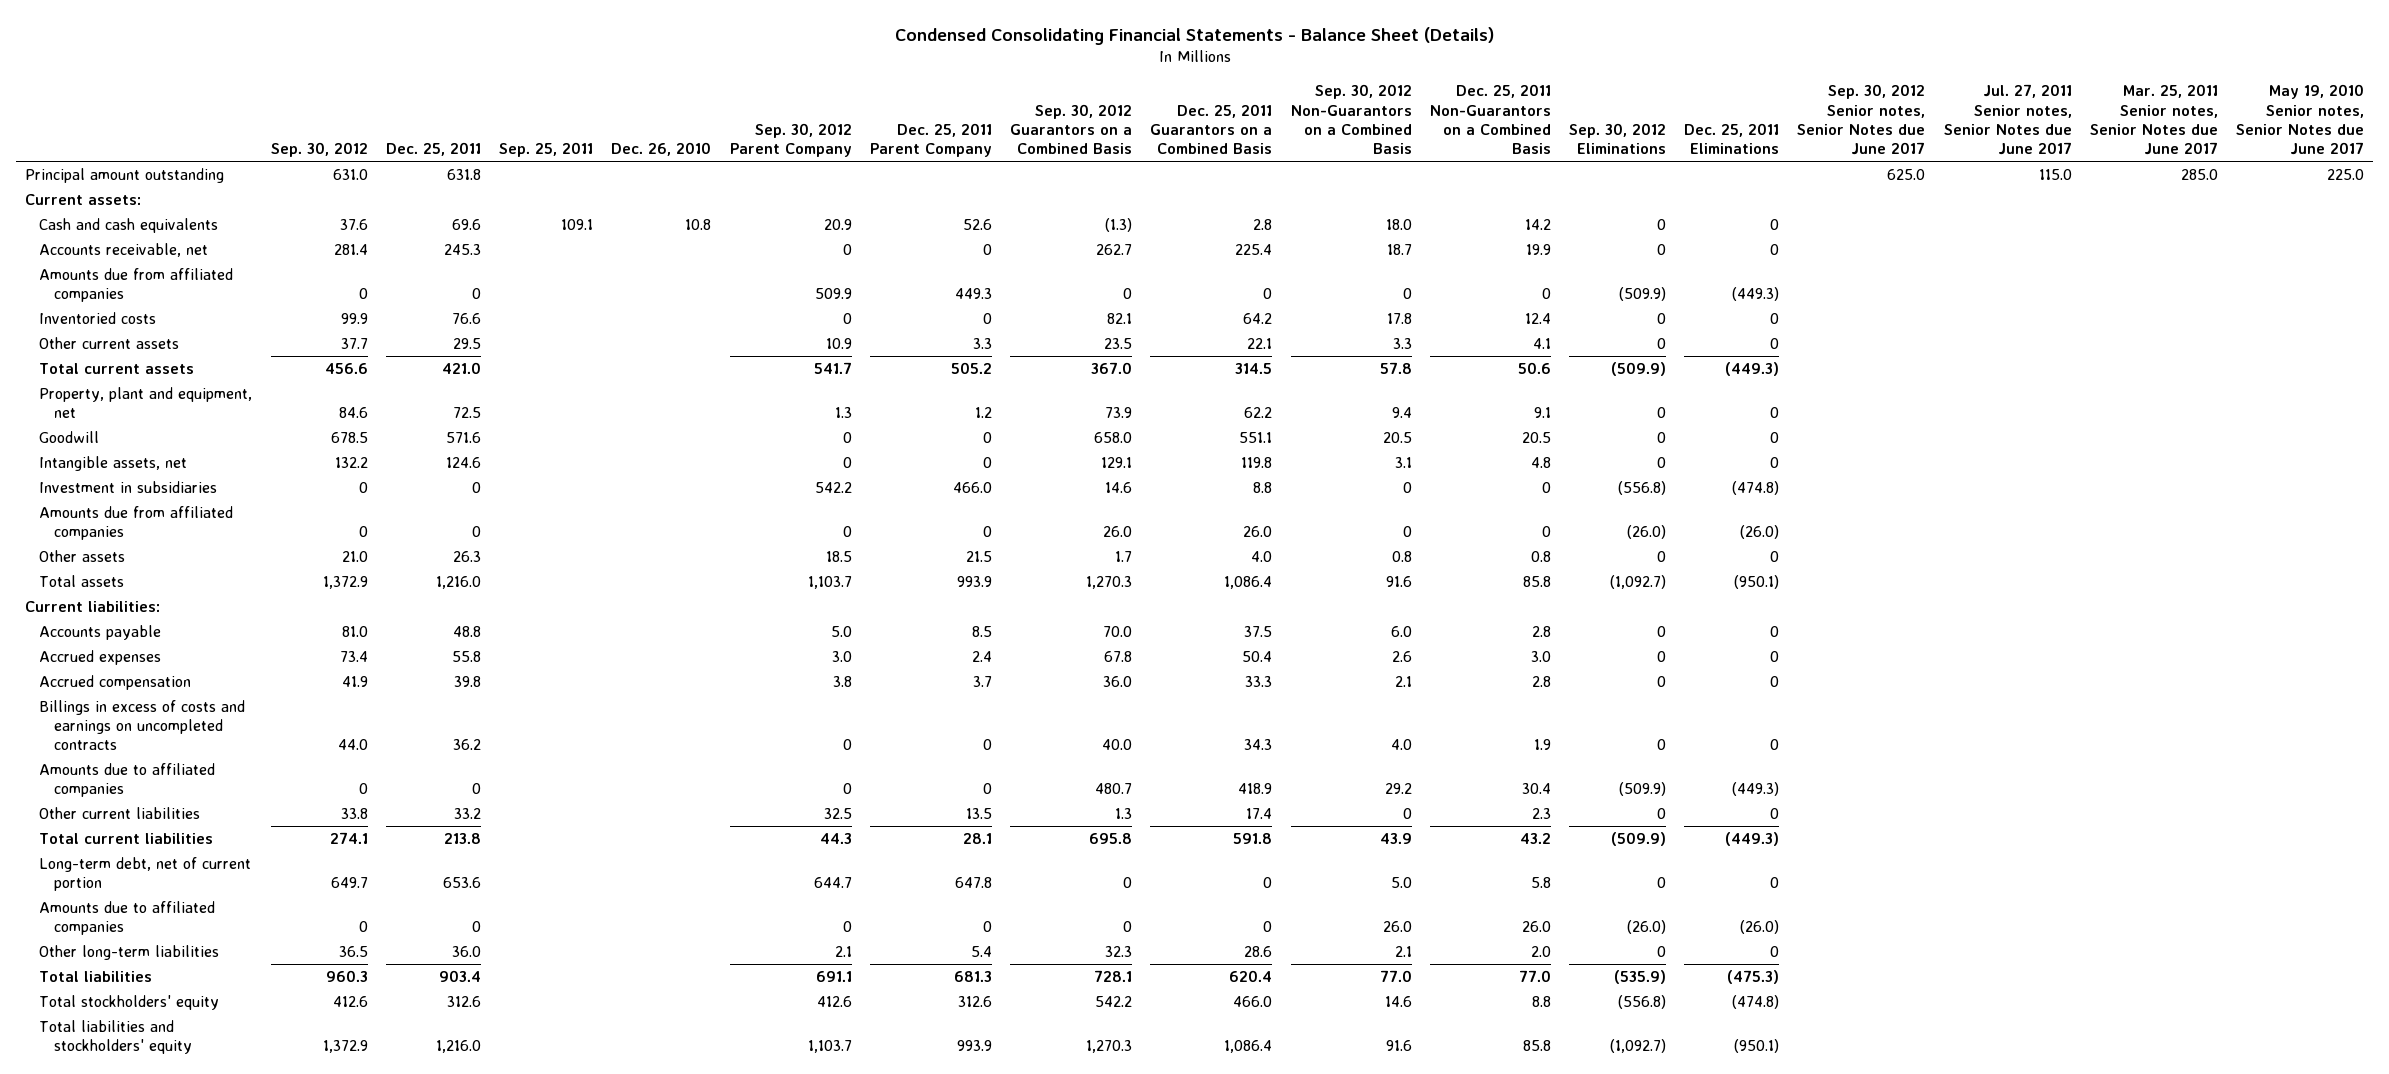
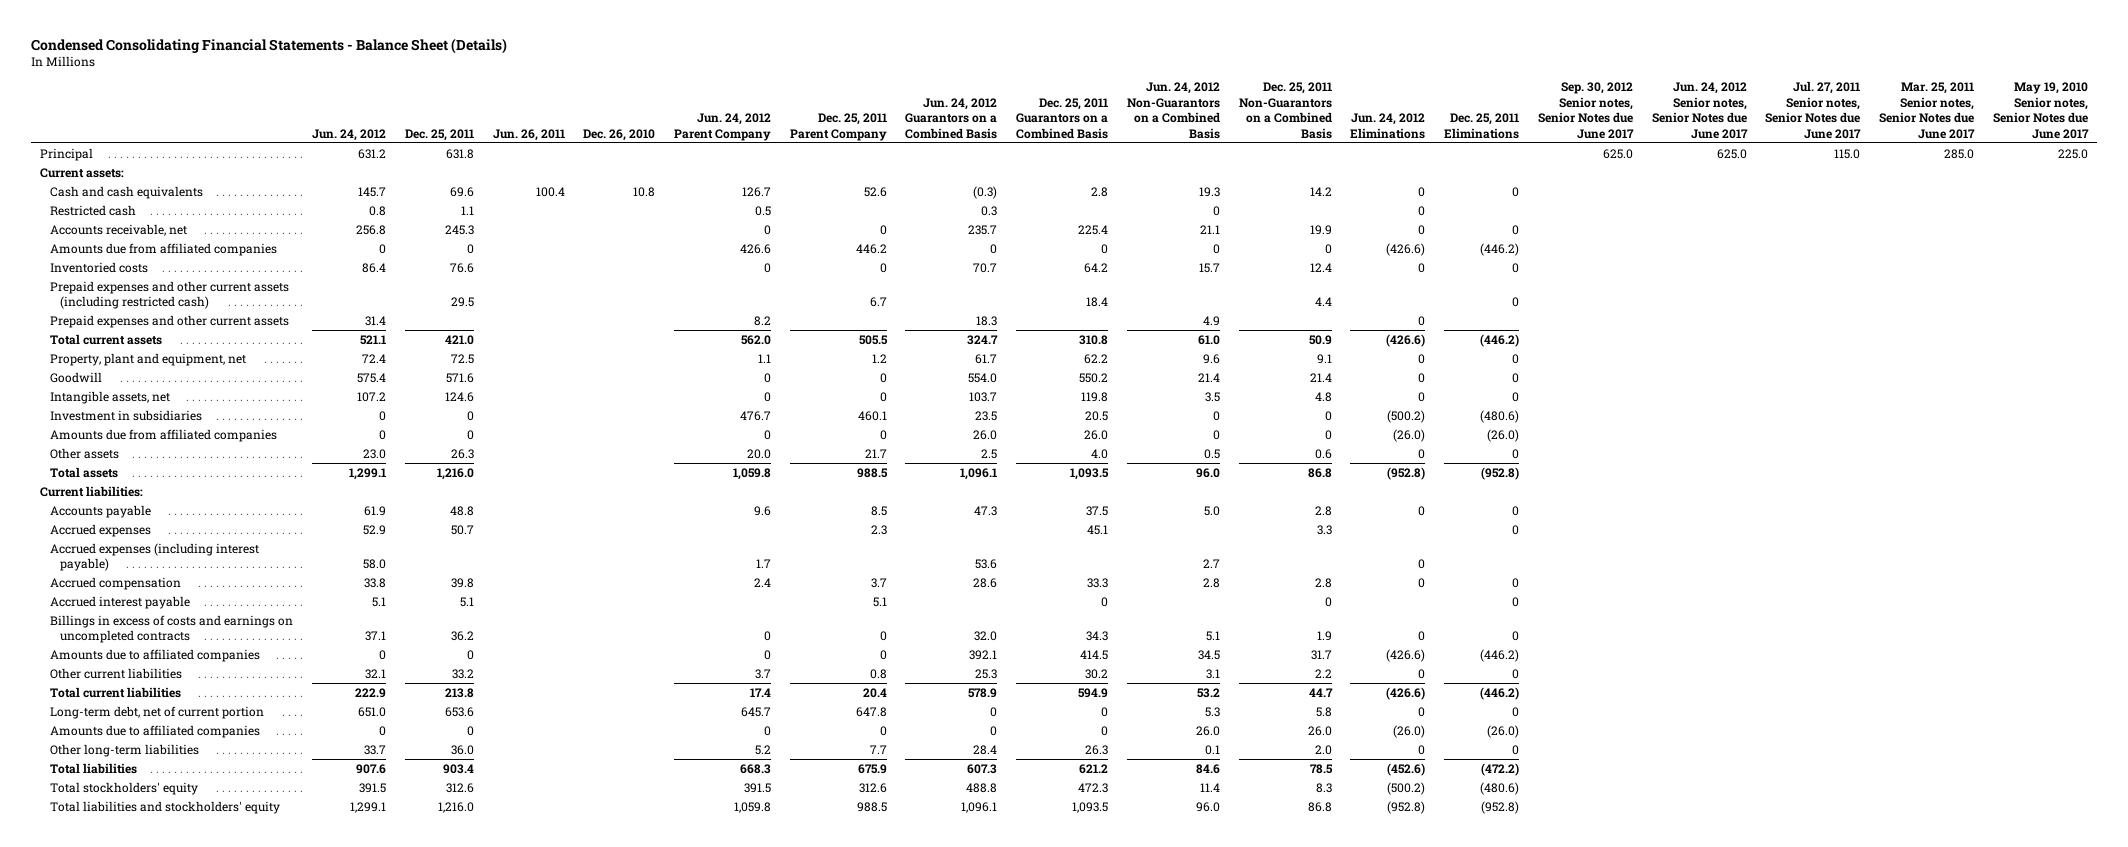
[270,142,368,158] Sep. 30, 2012 -> none
[499,142,594,158] Sep. 25, 2011 -> none
[729,122,852,158] Sep. 30, 2012 Parent Company -> none
[1010,103,1133,155] Sep. 30, 2012 Guarantors on a Combined Basis -> none
[1290,84,1412,155] Sep. 30, 2012 Non-Guarantors on a Combined Basis -> none
[1569,122,1667,155] Sep. 30, 2012 Eliminations -> none
none -> [312,128,387,141] Jun. 24, 2012
none -> [492,128,565,141] Jun. 26, 2011
none -> [674,113,772,141] Jun. 24, 2012 Parent Company
none -> [905,97,998,139] Jun. 24, 2012 Guarantors on a Combined Basis
none -> [1126,82,1220,139] Jun. 24, 2012 Non-Guarantors on a Combined Basis
none -> [1350,113,1426,139] Jun. 24, 2012 Eliminations
none -> [1651,82,1748,139] Jun. 24, 2012 Senior notes, Senior Notes due June 2017
[25,167,225,183] Principal amount outstanding -> [40,147,94,161] Principal
none -> [50,204,137,216] Restricted cash
[954,288,992,300] 449.3 -> [855,243,887,254] 446.2
[1732,287,1780,302] (449.3) -> [1480,242,1520,256] (446.2)
[39,336,180,349] Other current assets -> [50,280,290,309] Prepaid expenses and other current assets (including restricted cash)
[972,337,992,349] 3.3 -> [869,296,887,307] 6.7
[1247,337,1273,349] 22.1 -> [1086,296,1109,307] 18.4
[1532,337,1551,349] 4.1 -> [1314,296,1332,306] 4.4
none -> [50,314,290,328] Prepaid expenses and other current assets
[950,361,992,374] 505.2 -> [858,334,888,345] 505.5
[1235,362,1273,374] 314.5 -> [1079,334,1109,345] 310.8
[1517,361,1551,374] 50.6 -> [1308,334,1332,345] 50.9
[1725,361,1780,376] (449.3) -> [1480,333,1520,347] (446.2)
[1239,431,1273,443] 551.1 -> [1079,372,1109,383] 550.2
[1521,431,1551,443] 20.5 -> [1309,372,1332,382] 21.4
[952,481,992,493] 466.0 -> [857,410,887,421] 460.1
[1253,481,1273,493] 8.8 -> [1085,410,1109,421] 20.5
[1732,480,1780,495] (474.8) -> [1480,409,1520,423] (480.6)
[965,550,992,562] 21.5 -> [864,448,887,458] 21.7
[1530,550,1551,562] 0.8 -> [1314,448,1332,459] 0.6
[956,575,992,587] 993.9 -> [856,467,888,478] 988.5
[1224,575,1273,589] 1,086.4 -> [1070,467,1110,480] 1,093.5
[1522,575,1551,587] 85.8 -> [1307,467,1332,478] 86.8
[1734,574,1780,589] (950.1) -> [1481,466,1520,480] (952.8)
[451,650,481,662] 55.8 -> [450,524,474,535] 50.7
[971,650,992,662] 2.4 -> [870,524,887,535] 2.3
[1242,650,1273,662] 50.4 -> [1087,524,1109,535] 45.1
[1530,650,1551,662] 3.0 -> [1316,524,1332,535] 3.3
none -> [50,542,260,571] Accrued expenses (including interest payable)
none -> [50,595,191,609] Accrued interest payable
[1238,783,1273,795] 418.9 -> [1080,649,1109,660] 414.5
[1521,783,1551,795] 30.4 -> [1310,649,1332,660] 31.7
[1732,782,1780,797] (449.3) -> [1480,648,1520,662] (446.2)
[965,807,992,819] 13.5 -> [869,668,887,679] 0.8
[1246,807,1273,819] 17.4 -> [1085,668,1109,679] 30.2
[1531,807,1551,819] 2.3 -> [1314,668,1332,678] 2.2
[962,832,992,844] 28.1 -> [862,687,887,698] 20.4
[1233,832,1273,844] 591.8 -> [1078,687,1109,698] 594.9
[1519,832,1551,844] 43.2 -> [1308,687,1333,697] 44.7
[1725,831,1780,846] (449.3) -> [1480,686,1520,700] (446.2)
[970,945,992,957] 5.4 -> [869,744,887,754] 7.7
[1244,945,1273,957] 28.6 -> [1085,744,1109,755] 26.3
[953,970,992,982] 681.3 -> [857,763,887,774] 675.9
[1229,969,1273,982] 620.4 -> [1079,763,1109,774] 621.2
[1518,969,1551,982] 77.0 -> [1309,763,1333,774] 78.5
[1727,969,1780,984] (475.3) -> [1481,762,1520,776] (472.2)
[1233,995,1273,1007] 466.0 -> [1078,782,1109,793] 472.3
[1531,995,1551,1007] 8.8 -> [1315,782,1332,793] 8.3
[1732,994,1780,1009] (474.8) -> [1480,781,1520,795] (480.6)
[956,1040,992,1052] 993.9 -> [856,801,887,812] 988.5
[1224,1040,1273,1054] 1,086.4 -> [1072,801,1109,813] 1,093.5
[1522,1040,1551,1052] 85.8 -> [1307,801,1332,812] 86.8
[1734,1039,1780,1054] (950.1) -> [1481,800,1520,814] (952.8)

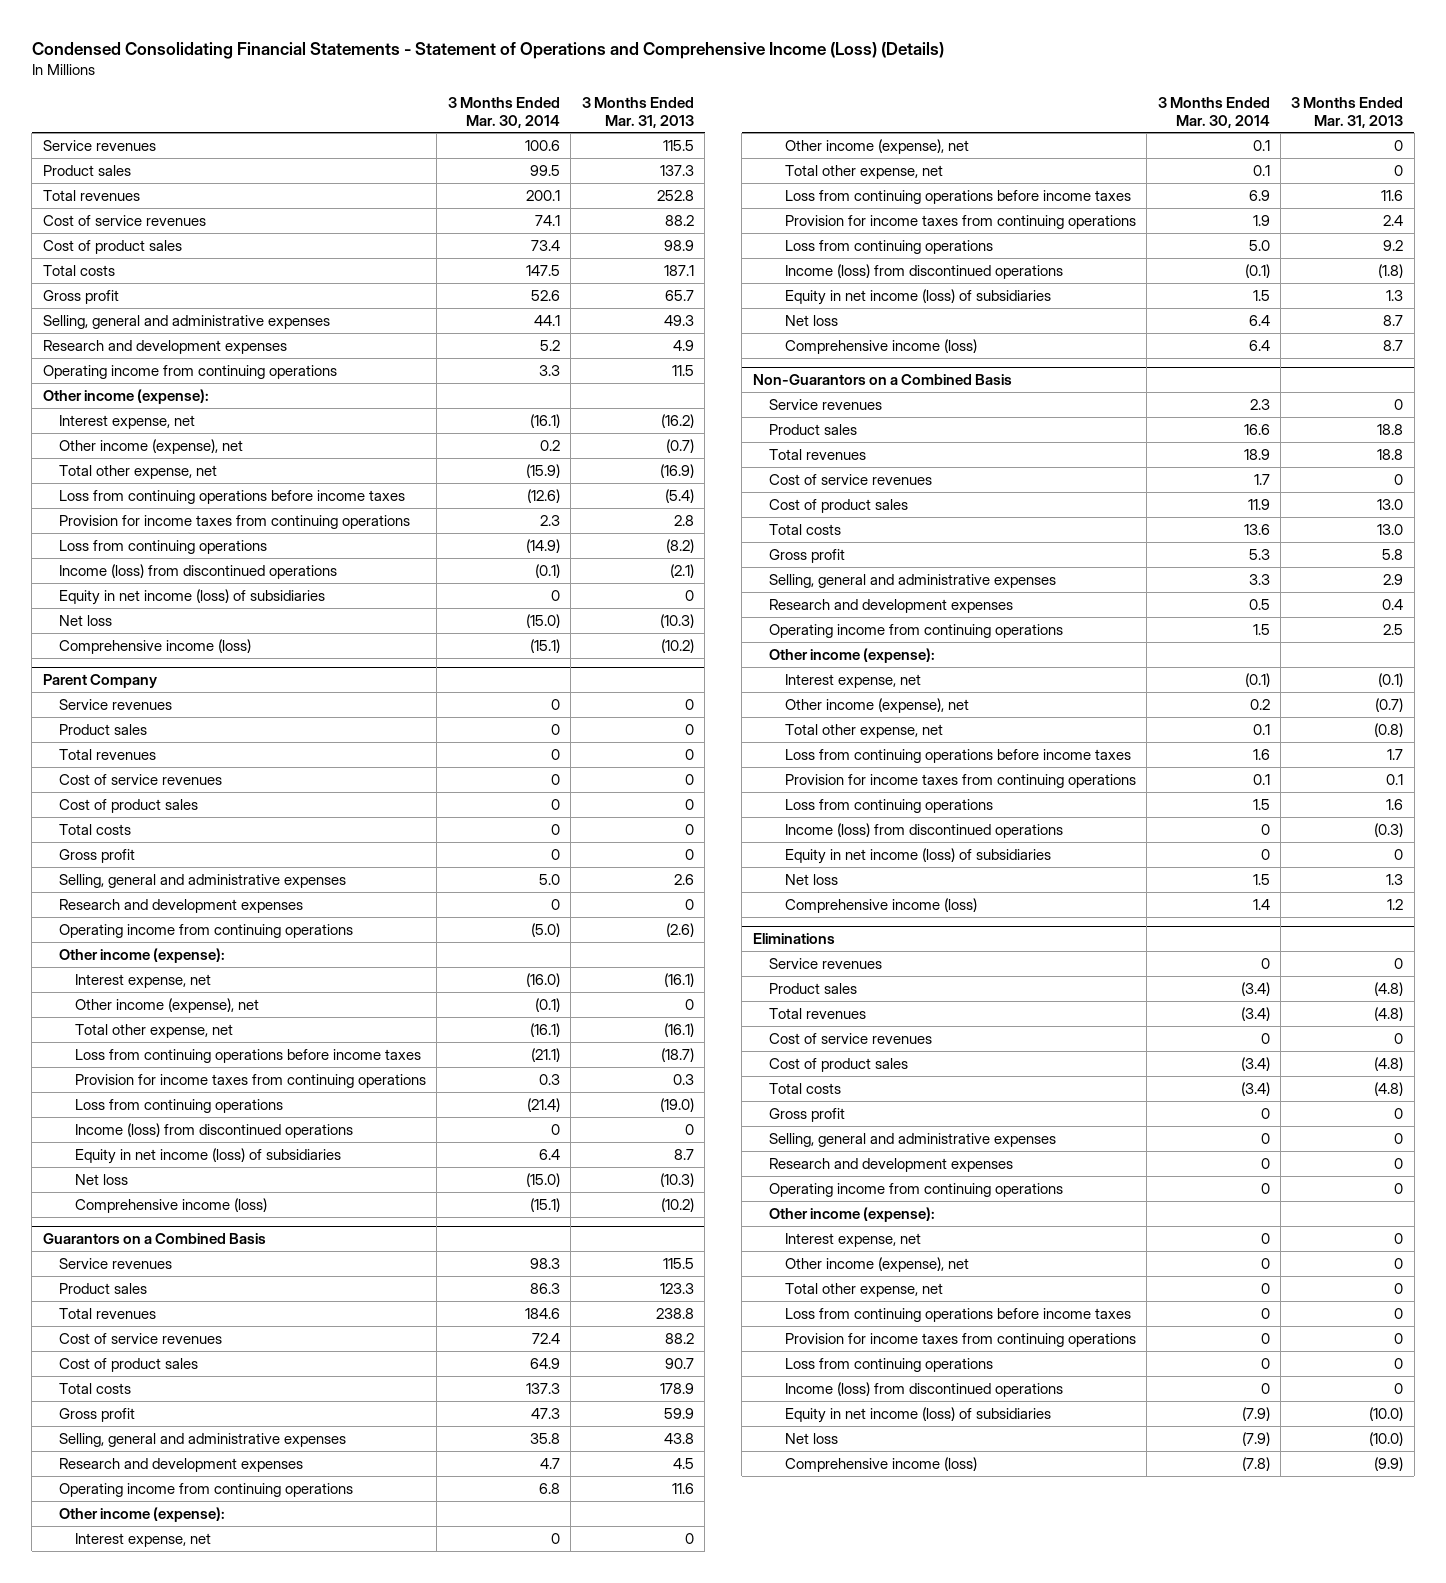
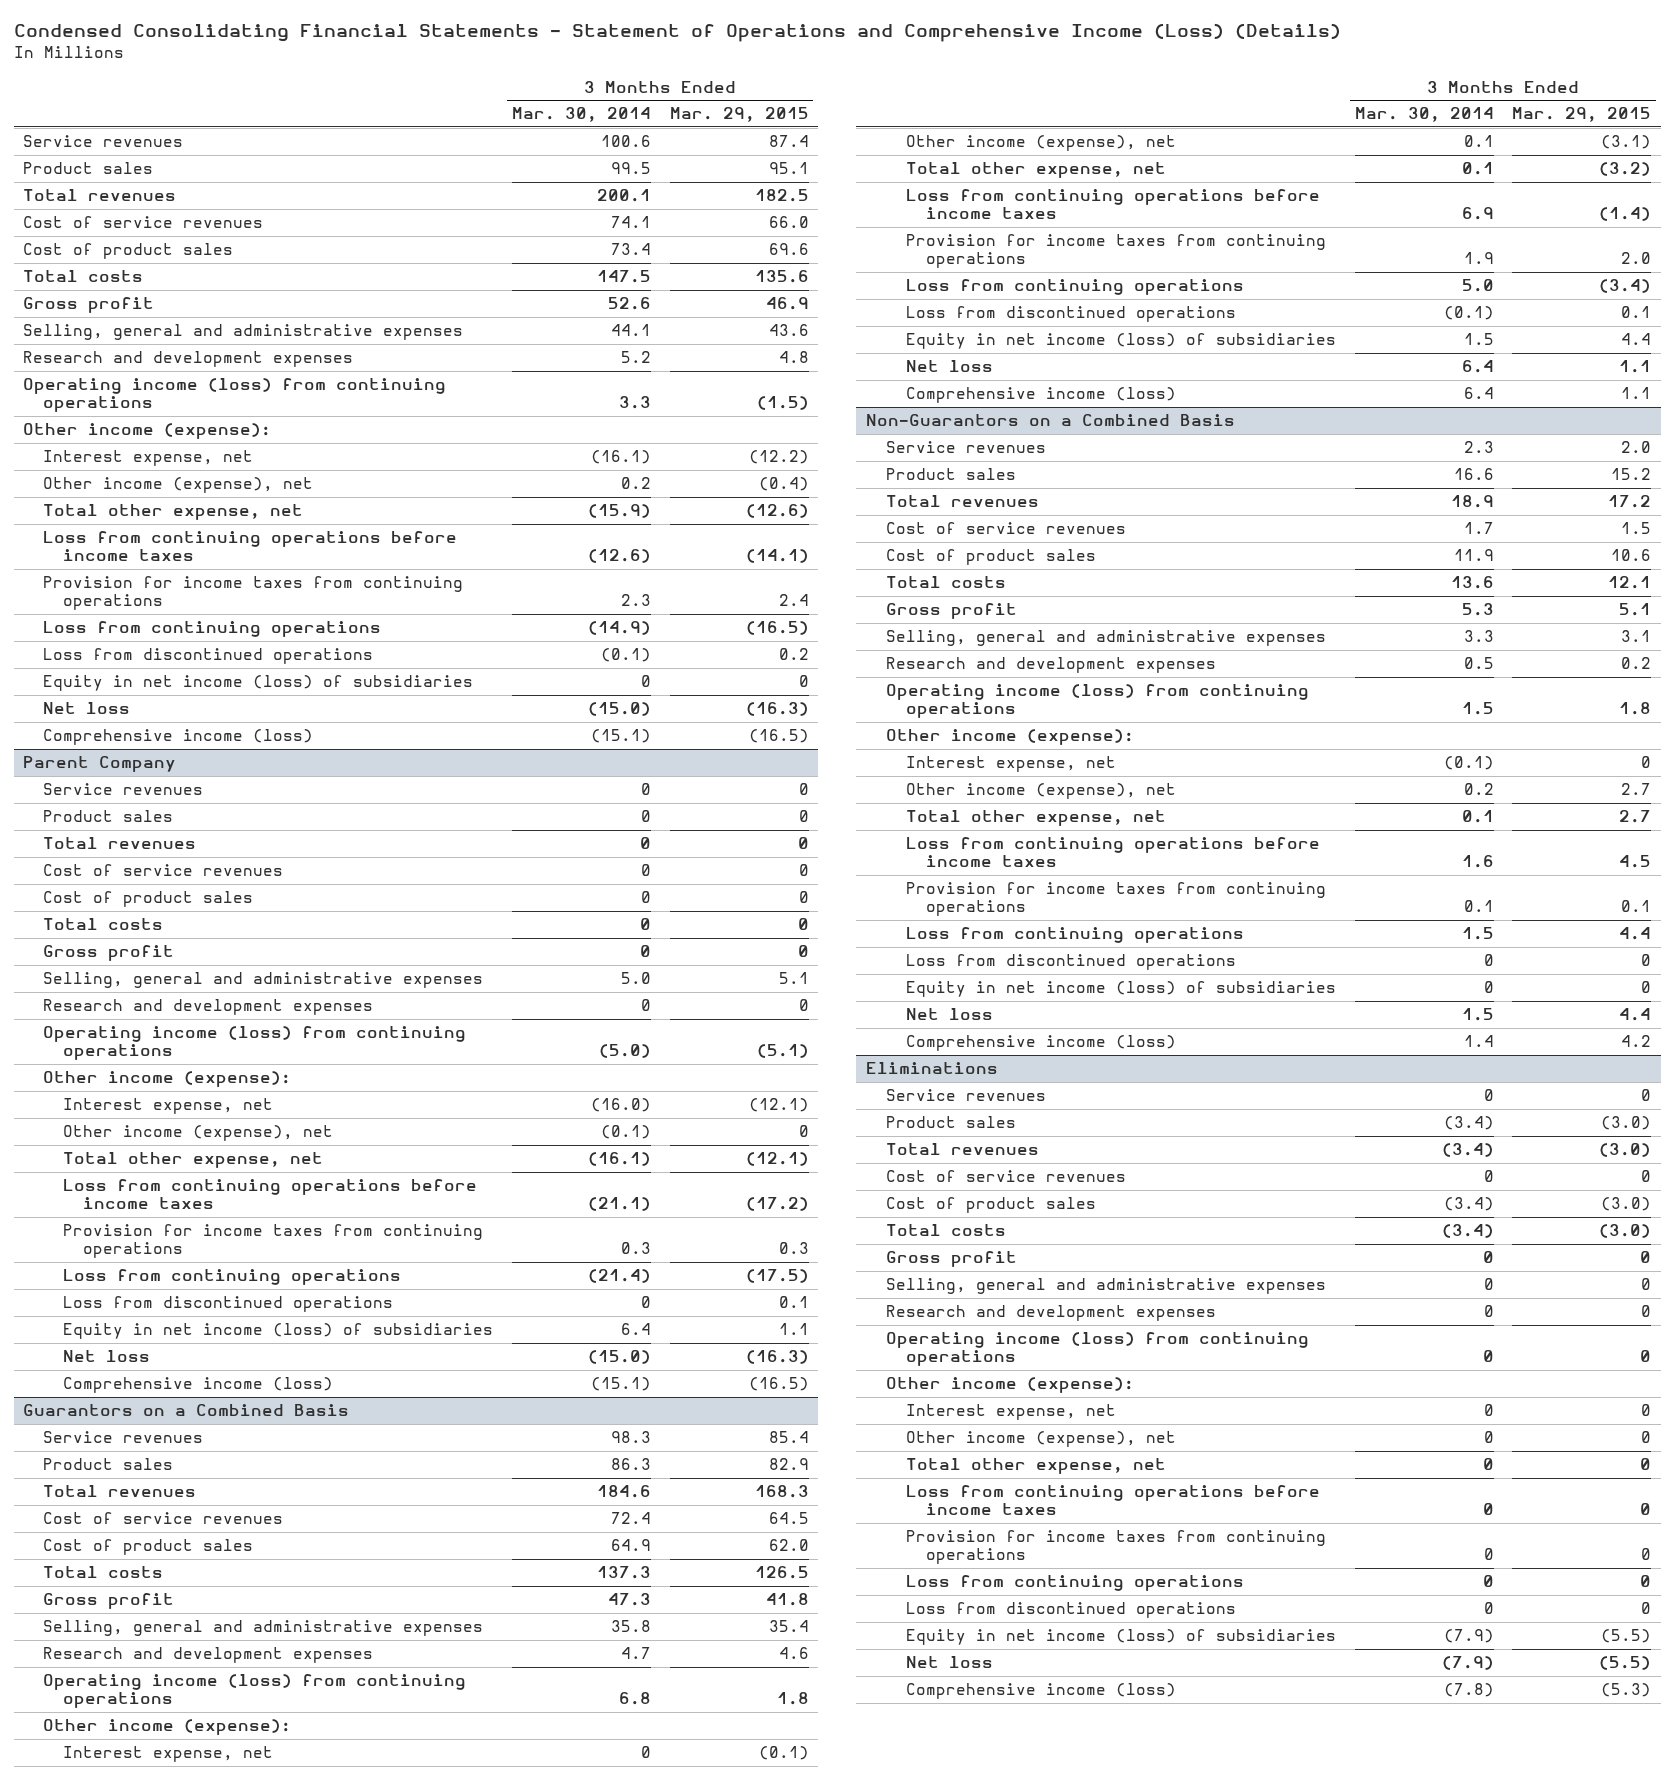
[581,96,694,128] 3 Months Ended Mar. 31, 2013 -> none
none -> [669,107,809,123] Mar. 29, 2015
[42,364,337,379] Operating income from continuing operations -> [23,378,447,413] Operating income (loss) from continuing operations
[58,563,337,579] Income (loss) from discontinued operations -> [43,648,374,665] Loss from discontinued operations
[58,923,353,938] Operating income from continuing operations -> [43,1026,467,1061] Operating income (loss) from continuing operations
[74,1122,353,1138] Income (loss) from discontinued operations -> [63,1296,394,1313] Loss from discontinued operations
[58,1482,353,1497] Operating income from continuing operations -> [43,1674,467,1709] Operating income (loss) from continuing operations
[784,263,1063,279] Income (loss) from discontinued operations -> [905,306,1236,323] Loss from discontinued operations
[768,623,1063,638] Operating income from continuing operations -> [885,684,1309,719] Operating income (loss) from continuing operations
[784,822,1063,838] Income (loss) from discontinued operations -> [905,954,1236,971] Loss from discontinued operations
[768,1182,1063,1197] Operating income from continuing operations -> [885,1332,1309,1367] Operating income (loss) from continuing operations
[784,1381,1063,1397] Income (loss) from discontinued operations -> [905,1602,1236,1619] Loss from discontinued operations

